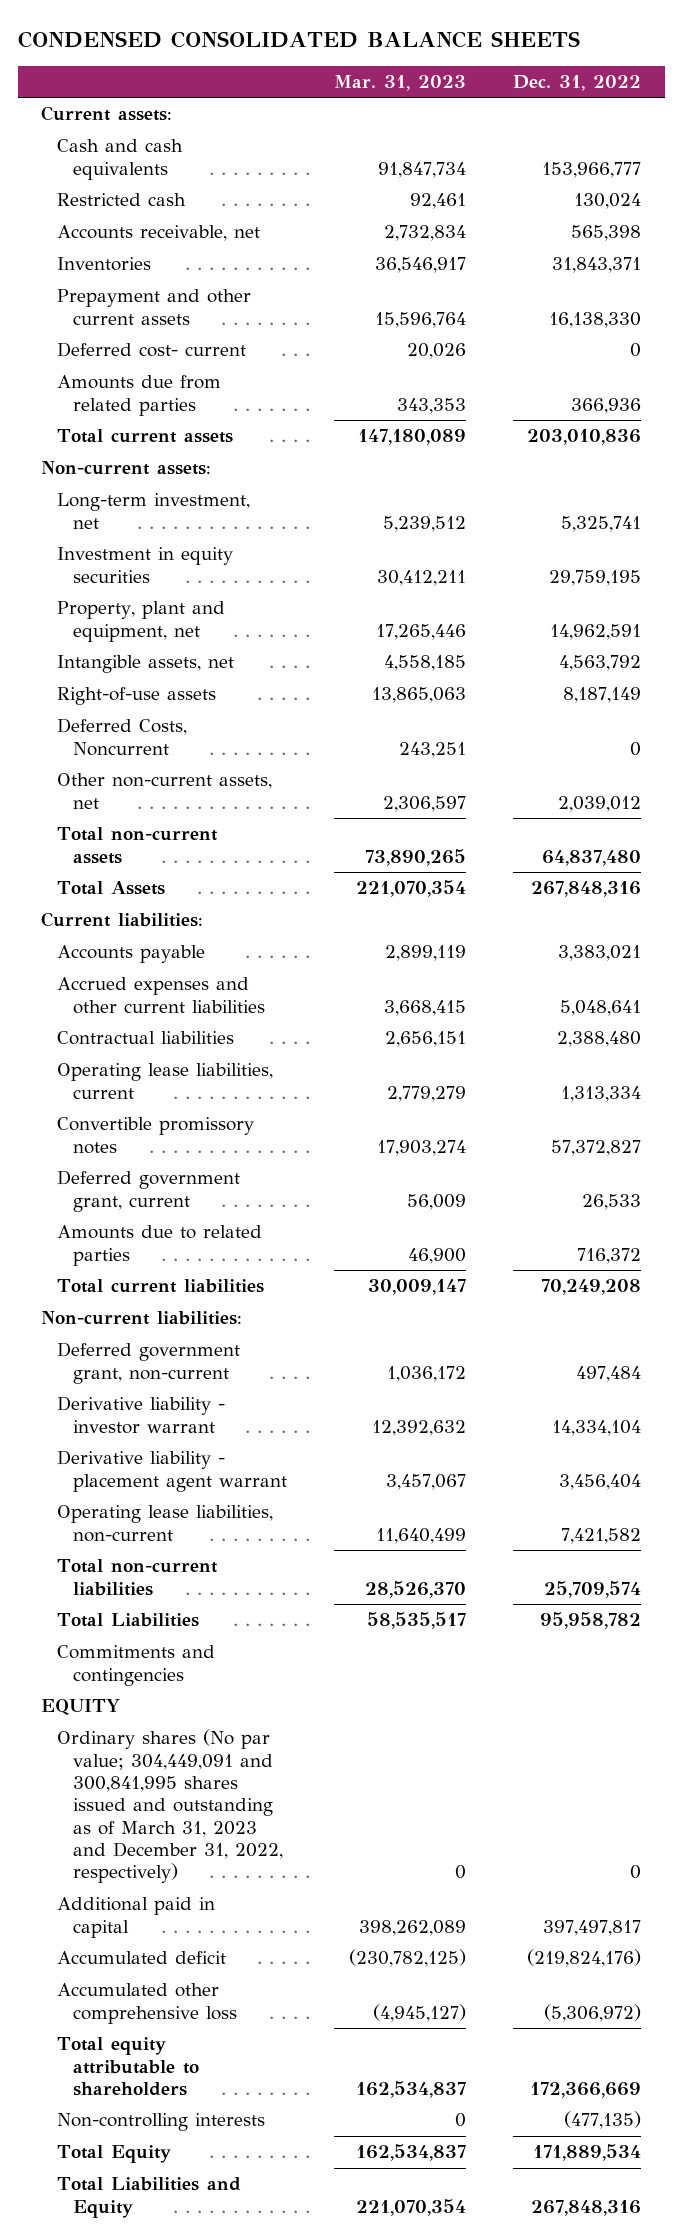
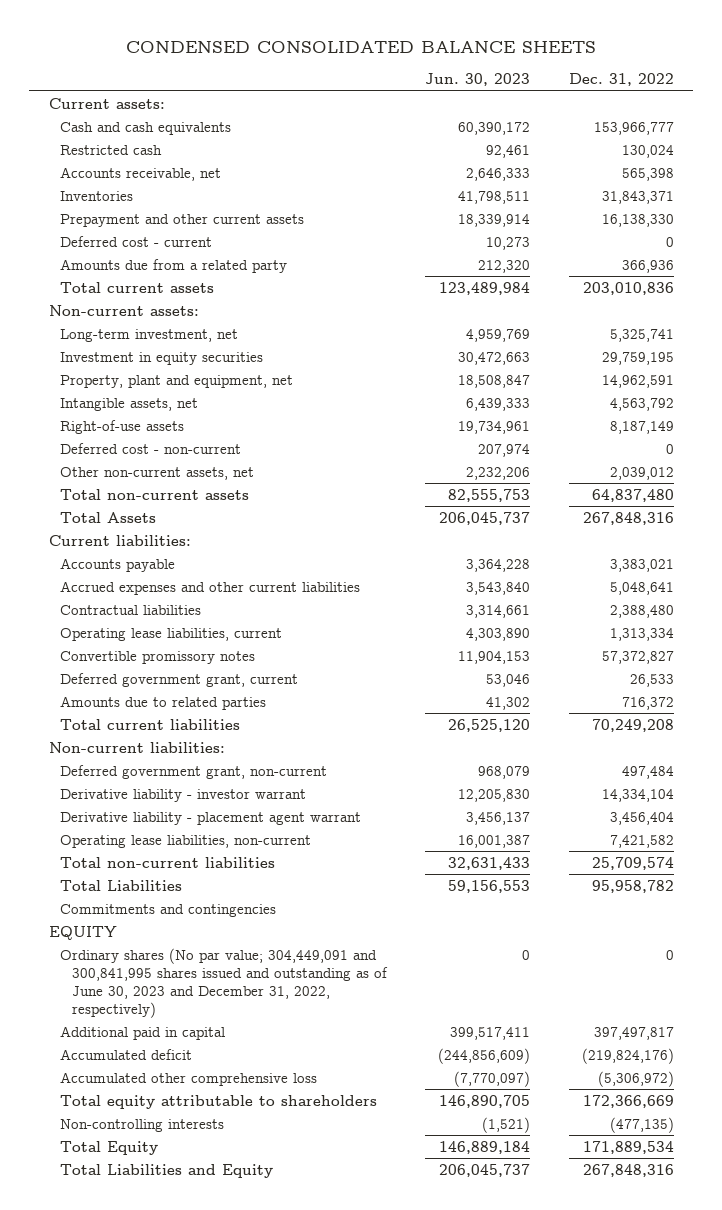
[334,75,467,92] Mar. 31, 2023 -> none
none -> [425,73,531,87] Jun. 30, 2023
[56,342,246,358] Deferred cost- current -> [60,235,213,247] Deferred cost - current
[56,375,221,416] Amounts due from related parties -> [60,258,288,273] Amounts due from a related party
[56,718,187,756] Deferred Costs, Noncurrent -> [60,442,242,454] Deferred cost - non-current
[56,1729,283,1884] Ordinary shares (No par value; 304,449,091 and 300,841,995 shares issued and outstanding as of March 31, 2023 and December 31, 2022, respectively) -> [60,947,388,1018] Ordinary shares (No par value; 304,449,091 and 300,841,995 shares issued and outstanding as of June 30, 2023 and December 31, 2022, respectively)

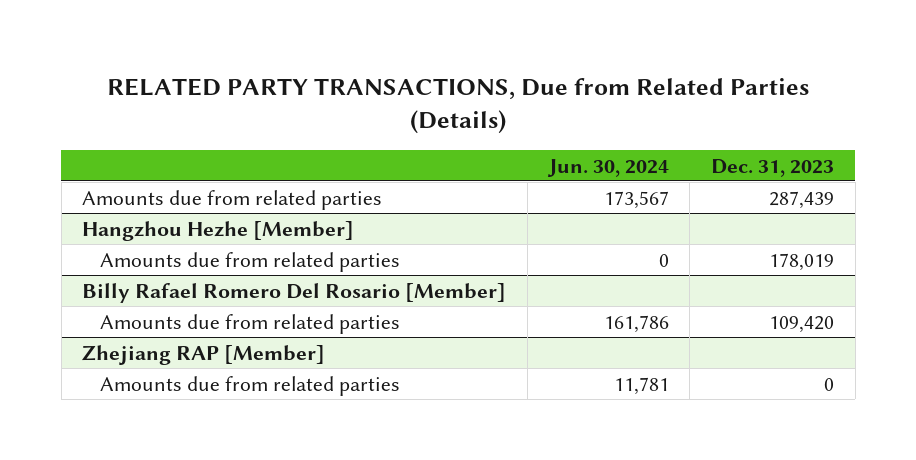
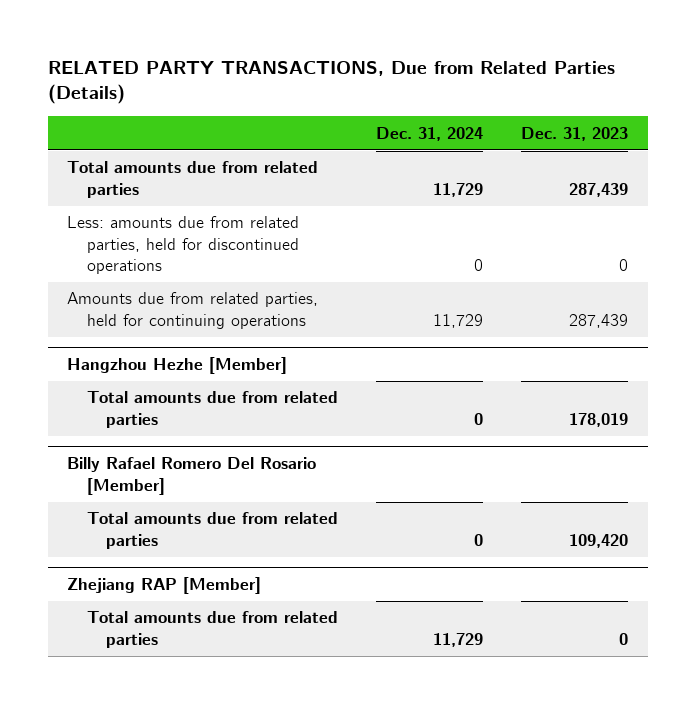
[546,158,669,177] Jun. 30, 2024 -> none
none -> [375,126,483,141] Dec. 31, 2024
none -> [66,161,318,198] Total amounts due from related parties
none -> [66,216,299,275] Less: amounts due from related parties, held for discontinued operations
[82,189,383,210] Amounts due from related parties -> [66,292,318,329] Amounts due from related parties, held for continuing operations
[100,251,401,272] Amounts due from related parties -> [86,391,338,428] Total amounts due from related parties
[100,313,401,334] Amounts due from related parties -> [86,512,338,549] Total amounts due from related parties
[100,375,401,396] Amounts due from related parties -> [86,611,338,648] Total amounts due from related parties

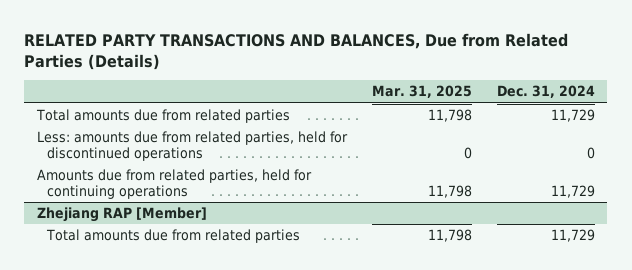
[47,60,615,105] RELATED PARTY TRANSACTIONS, Due from Related Parties (Details) -> [24,32,569,70] RELATED PARTY TRANSACTIONS AND BALANCES, Due from Related Parties (Details)
[521,126,629,141] Dec. 31, 2023 -> none
none -> [371,85,472,99] Mar. 31, 2025
[66,357,287,375] Hangzhou Hezhe [Member] -> none
[86,391,338,428] Total amounts due from related parties -> none
[66,457,316,495] Billy Rafael Romero Del Rosario [Member] -> none
[86,512,338,549] Total amounts due from related parties -> none

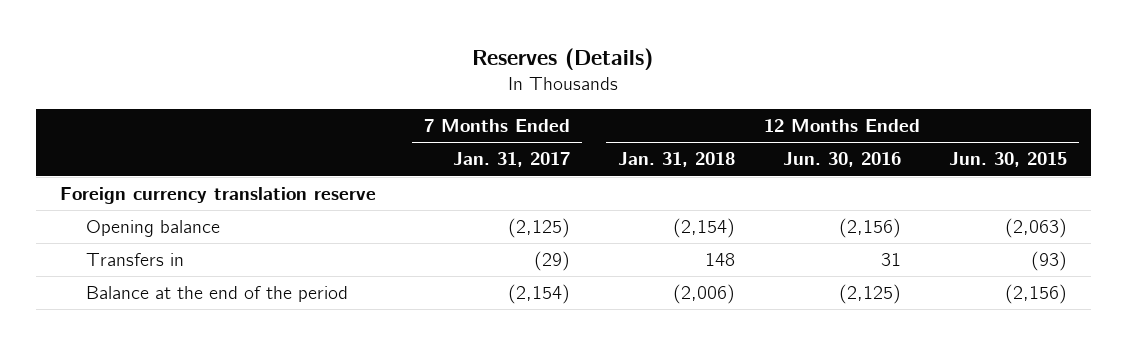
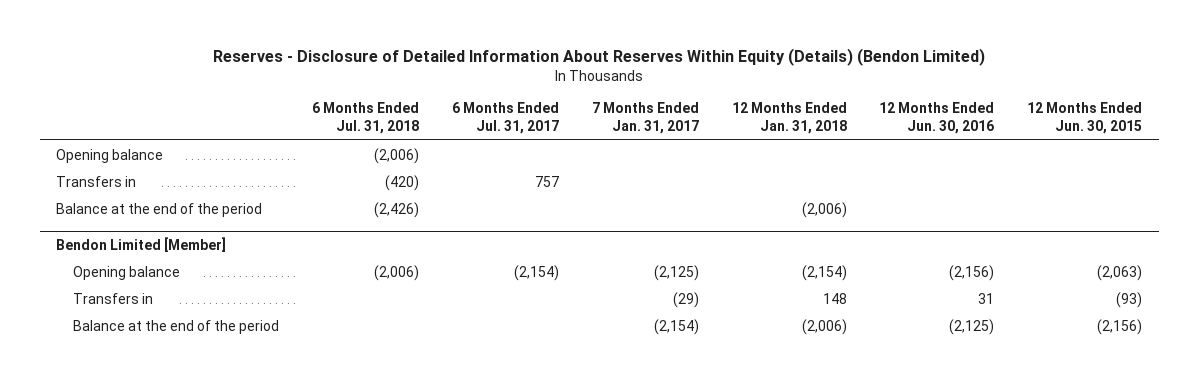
[472,48,654,71] Reserves (Details) -> [213,47,986,66] Reserves - Disclosure of Detailed Information About Reserves Within Equity (Details) (Bendon Limited)
none -> [312,102,420,135] 6 Months Ended Jul. 31, 2018
none -> [451,102,559,135] 6 Months Ended Jul. 31, 2017
[60,187,377,205] Foreign currency translation reserve -> none
none -> [56,148,164,163] Opening balance
none -> [56,175,137,187] Transfers in
none -> [56,202,263,217] Balance at the end of the period
none -> [56,236,227,252] Bendon Limited [Member]

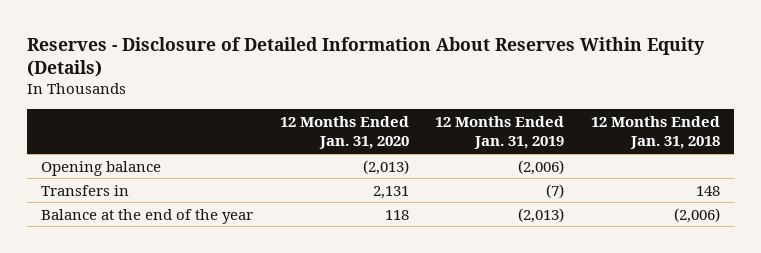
[213,47,986,66] Reserves - Disclosure of Detailed Information About Reserves Within Equity (Details) (Bendon Limited) -> [27,36,706,78] Reserves - Disclosure of Detailed Information About Reserves Within Equity (Details)
[312,102,420,135] 6 Months Ended Jul. 31, 2018 -> none
[451,102,559,135] 6 Months Ended Jul. 31, 2017 -> none
[591,102,699,135] 7 Months Ended Jan. 31, 2017 -> none
[879,102,995,135] 12 Months Ended Jun. 30, 2016 -> none
[1027,102,1143,135] 12 Months Ended Jun. 30, 2015 -> none
none -> [279,116,409,150] 12 Months Ended Jan. 31, 2020
none -> [435,116,565,150] 12 Months Ended Jan. 31, 2019
[56,175,137,187] Transfers in -> none
[56,202,263,217] Balance at the end of the period -> none
[56,236,227,252] Bendon Limited [Member] -> none
[73,265,181,280] Opening balance -> none
[73,319,280,334] Balance at the end of the period -> [40,208,253,224] Balance at the end of the year

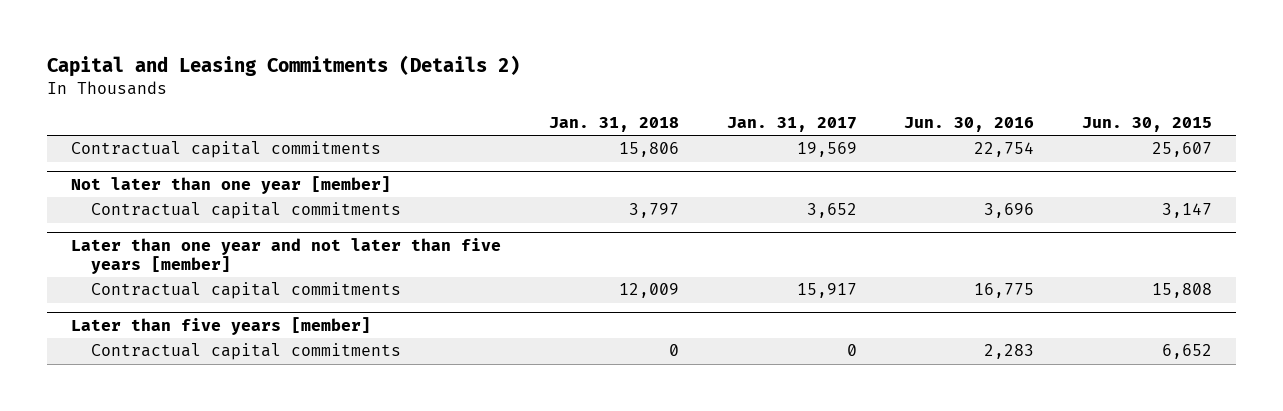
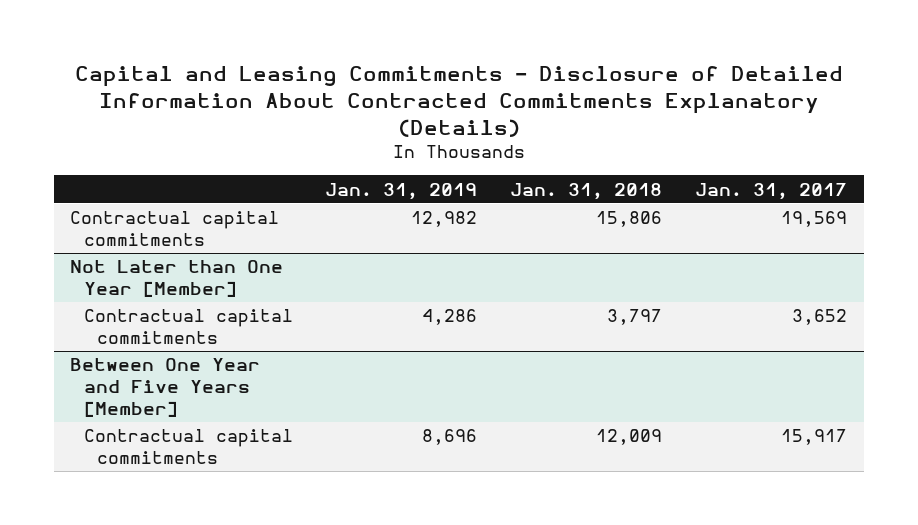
[47,55,521,78] Capital and Leasing Commitments (Details 2) -> [74,65,843,137] Capital and Leasing Commitments - Disclosure of Detailed Information About Contracted Commitments Explanatory (Details)
[904,117,1035,133] Jun. 30, 2016 -> none
[1081,117,1212,133] Jun. 30, 2015 -> none
none -> [325,182,478,200] Jan. 31, 2019
[71,175,392,194] Not later than one year [member] -> [70,260,284,298] Not Later than One Year [Member]
[71,237,502,275] Later than one year and not later than five years [member] -> [70,358,261,418] Between One Year and Five Years [Member]
[71,316,372,335] Later than five years [member] -> none
[90,343,401,361] Contractual capital commitments -> none

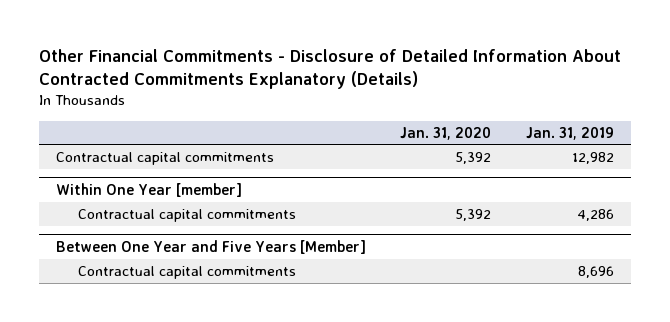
[74,65,843,137] Capital and Leasing Commitments - Disclosure of Detailed Information About Contracted Commitments Explanatory (Details) -> [38,48,621,90] Other Financial Commitments - Disclosure of Detailed Information About Contracted Commitments Explanatory (Details)
[510,182,663,200] Jan. 31, 2018 -> none
[695,182,848,200] Jan. 31, 2017 -> none
none -> [400,126,492,140] Jan. 31, 2020
[70,260,284,298] Not Later than One Year [Member] -> [55,182,242,197] Within One Year [member]

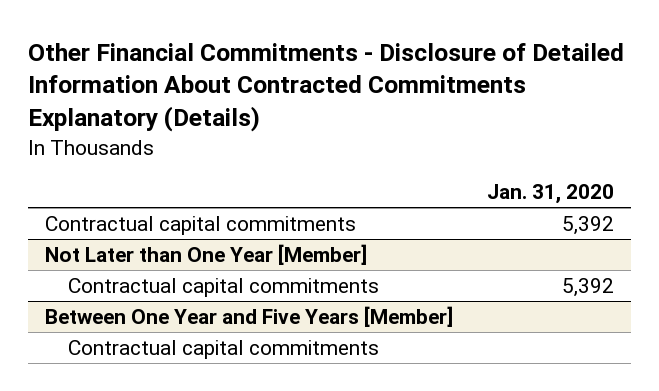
[525,126,614,140] Jan. 31, 2019 -> none
[55,182,242,197] Within One Year [member] -> [44,244,367,266] Not Later than One Year [Member]

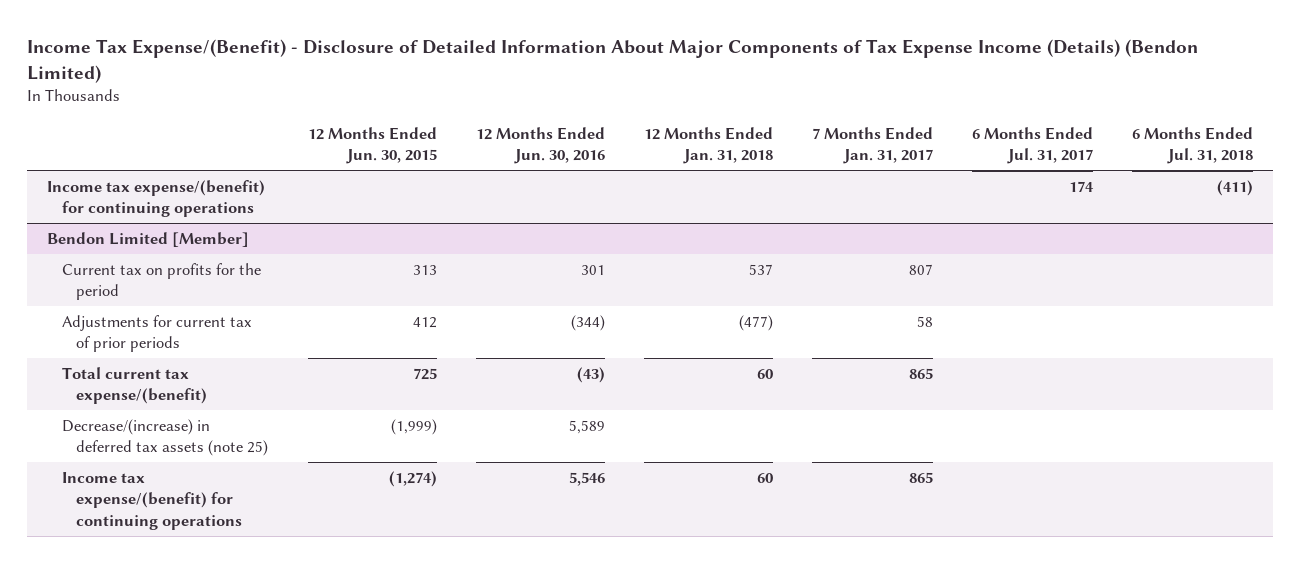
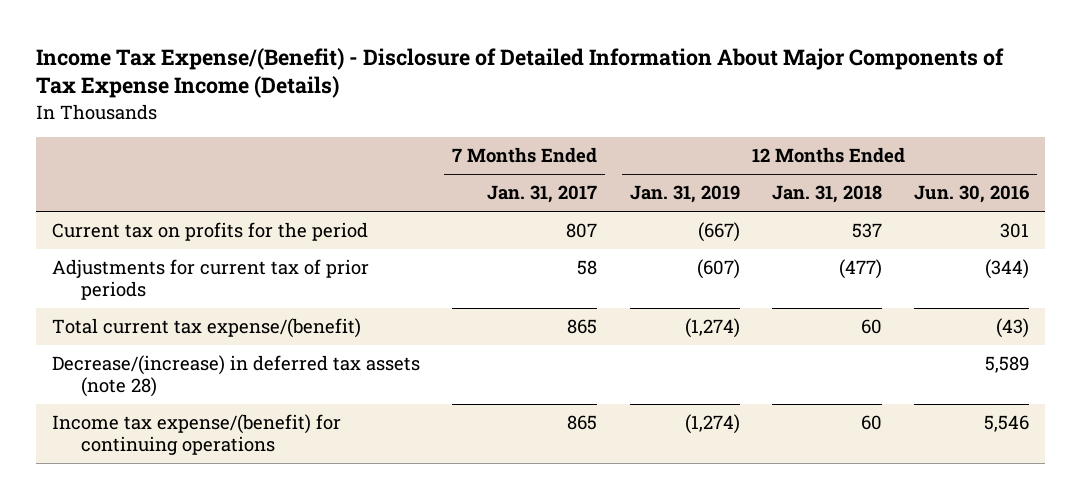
[27,39,1199,83] Income Tax Expense/(Benefit) - Disclosure of Detailed Information About Major Components of Tax Expense Income (Details) (Bendon Limited) -> [35,47,1004,99] Income Tax Expense/(Benefit) - Disclosure of Detailed Information About Major Components of Tax Expense Income (Details)
[307,126,437,165] 12 Months Ended Jun. 30, 2015 -> none
[972,126,1094,165] 6 Months Ended Jul. 31, 2017 -> none
[1132,126,1254,165] 6 Months Ended Jul. 31, 2018 -> none
none -> [629,185,740,204] Jan. 31, 2019
[46,179,265,218] Income tax expense/(benefit) for continuing operations -> none
[46,231,249,247] Bendon Limited [Member] -> none
[61,418,269,457] Decrease/(increase) in deferred tax assets (note 25) -> [51,355,420,398] Decrease/(increase) in deferred tax assets (note 28)

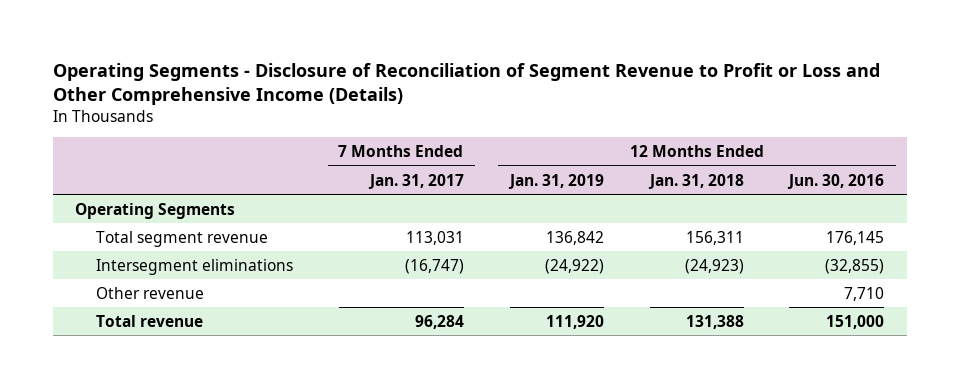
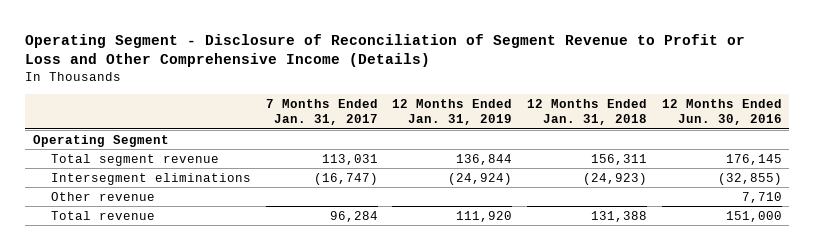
[52,62,880,105] Operating Segments - Disclosure of Reconciliation of Segment Revenue to Profit or Loss and Other Comprehensive Income (Details) -> [25,33,746,68] Operating Segment - Disclosure of Reconciliation of Segment Revenue to Profit or Loss and Other Comprehensive Income (Details)
[75,202,236,219] Operating Segments -> [32,134,169,147] Operating Segment
[545,230,604,245] 136,842 -> [456,153,513,165] 136,844
[544,258,604,274] (24,922) -> [448,172,513,185] (24,924)

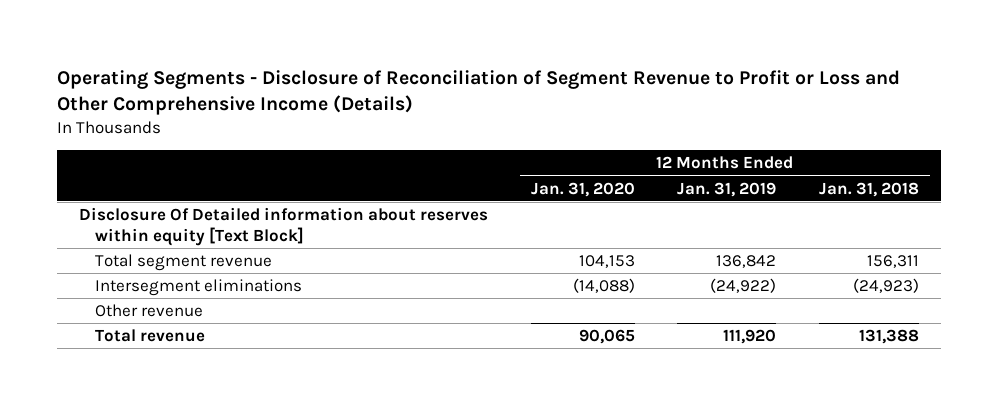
[25,33,746,68] Operating Segment - Disclosure of Reconciliation of Segment Revenue to Profit or Loss and Other Comprehensive Income (Details) -> [57,69,901,116] Operating Segments - Disclosure of Reconciliation of Segment Revenue to Profit or Loss and Other Comprehensive Income (Details)
[265,98,378,126] 7 Months Ended Jan. 31, 2017 -> none
[661,98,782,126] 12 Months Ended Jun. 30, 2016 -> none
none -> [530,181,635,197] Jan. 31, 2020
[32,134,169,147] Operating Segment -> [78,207,488,246] Disclosure Of Detailed information about reserves within equity [Text Block]
[456,153,513,165] 136,844 -> [716,255,777,269] 136,842
[448,172,513,185] (24,924) -> [710,278,777,294] (24,922)

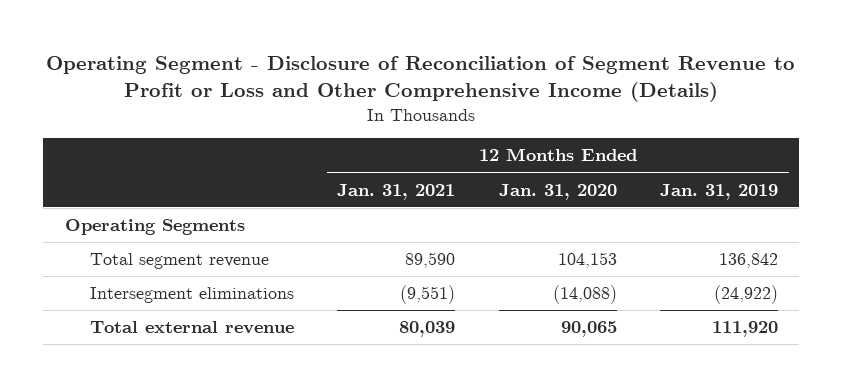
[57,69,901,116] Operating Segments - Disclosure of Reconciliation of Segment Revenue to Profit or Loss and Other Comprehensive Income (Details) -> [46,56,796,103] Operating Segment - Disclosure of Reconciliation of Segment Revenue to Profit or Loss and Other Comprehensive Income (Details)
[819,181,920,197] Jan. 31, 2018 -> none
none -> [337,183,456,200] Jan. 31, 2021
[78,207,488,246] Disclosure Of Detailed information about reserves within equity [Text Block] -> [65,219,246,236] Operating Segments
[94,304,203,318] Other revenue -> none
[94,329,205,343] Total revenue -> [90,321,295,335] Total external revenue

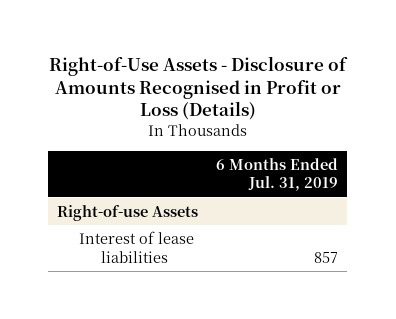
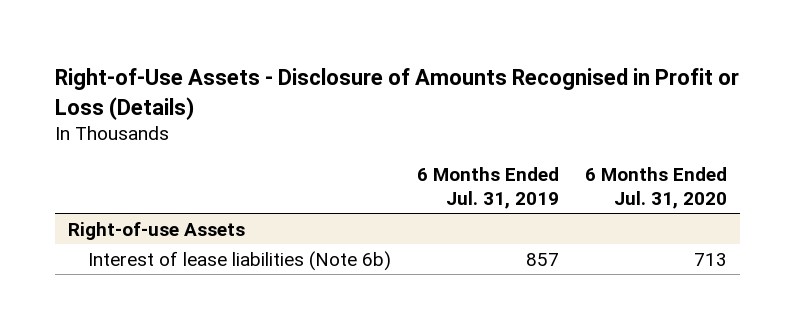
none -> [584,166,727,210] 6 Months Ended Jul. 31, 2020
[79,230,195,263] Interest of lease liabilities -> [88,250,392,271] Interest of lease liabilities (Note 6b)

